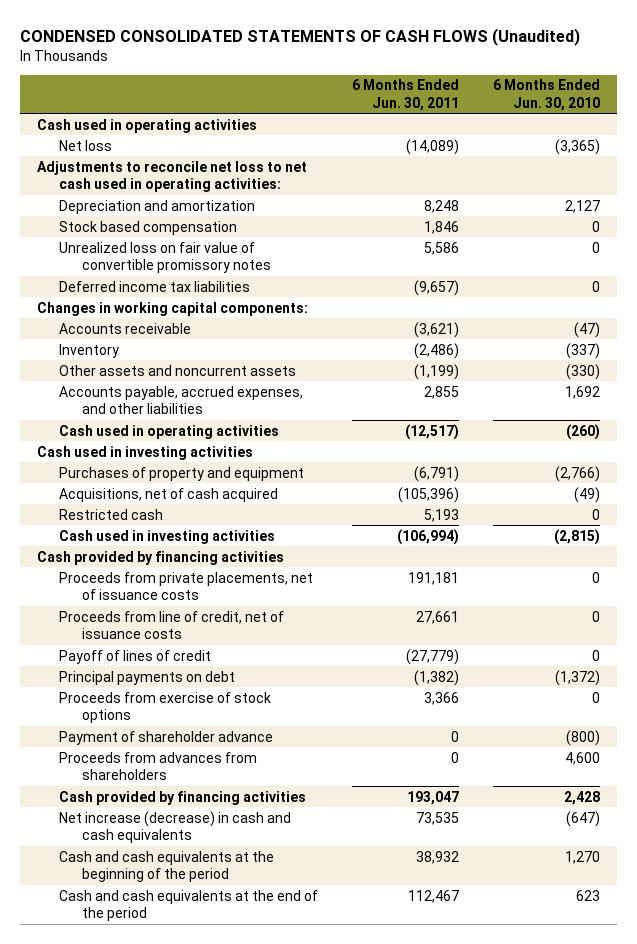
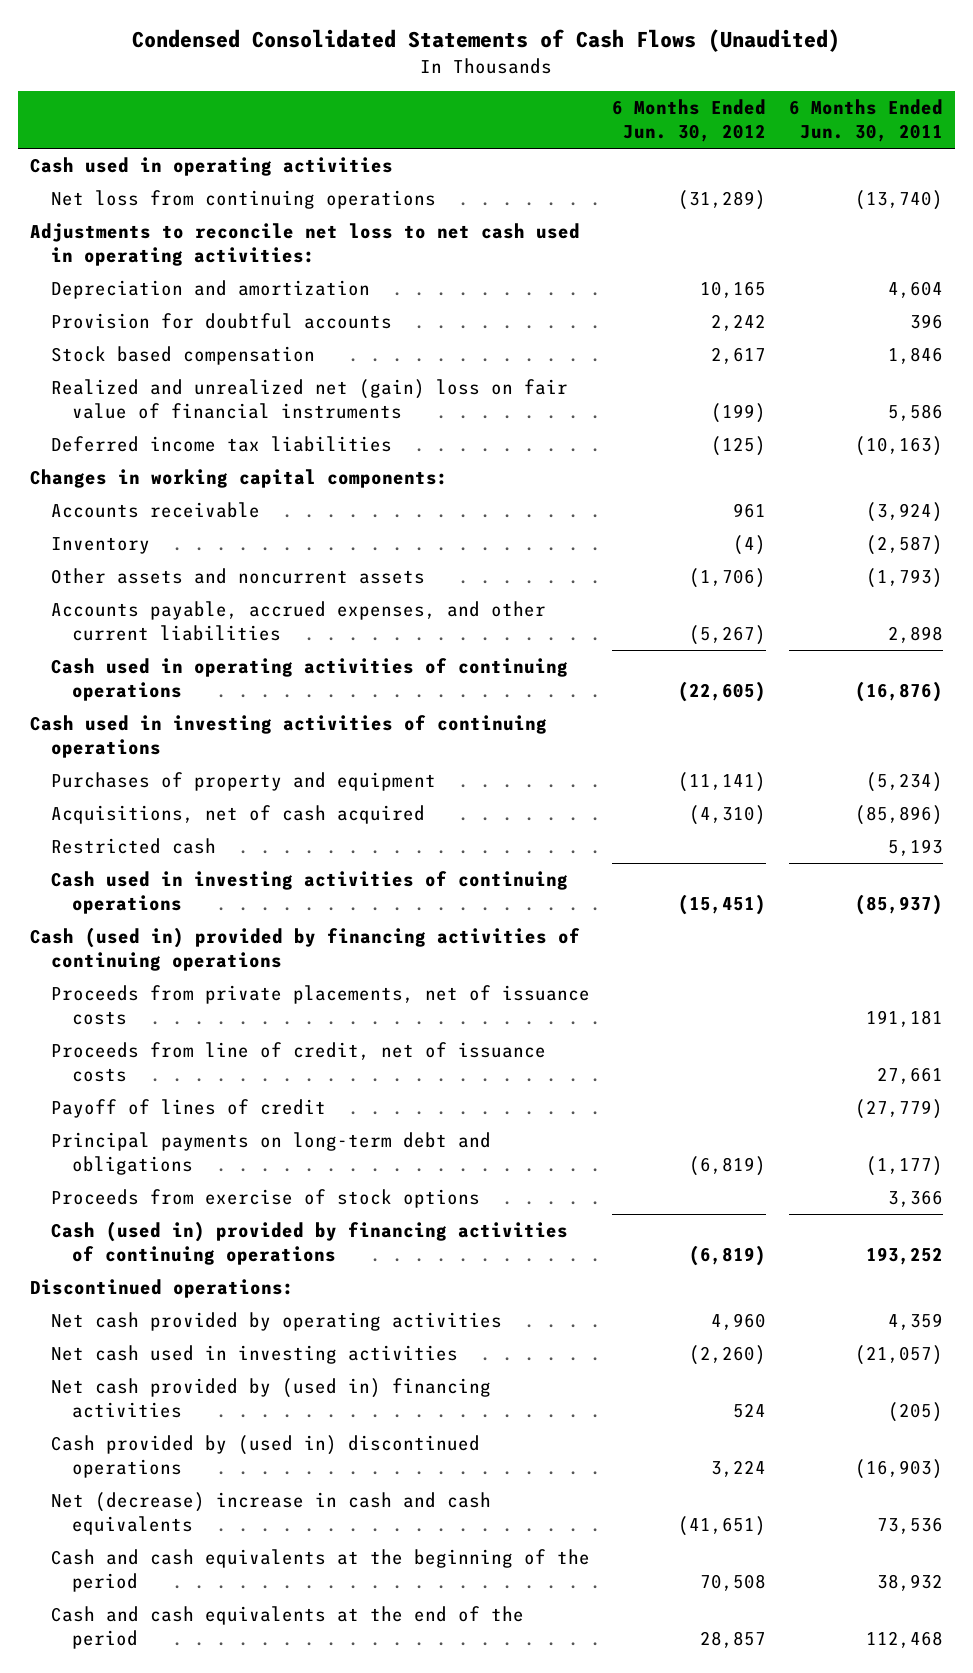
[20,27,581,46] CONDENSED CONSOLIDATED STATEMENTS OF CASH FLOWS (Unaudited) -> [132,29,841,53] Condensed Consolidated Statements of Cash Flows (Unaudited)
[493,79,601,111] 6 Months Ended Jun. 30, 2010 -> none
none -> [612,99,767,143] 6 Months Ended Jun. 30, 2012
[59,139,113,151] Net loss -> [50,190,436,210] Net loss from continuing operations
[406,138,460,155] (14,089) -> [855,190,944,211] (13,740)
[424,199,460,213] 8,248 -> [888,281,944,299] 4,604
none -> [50,313,392,330] Provision for doubtful accounts
[59,241,271,273] Unrealized loss on fair value of convertible promissory notes -> [50,379,568,420] Realized and unrealized net (gain) loss on fair value of financial instruments
[414,279,460,296] (9,657) -> [855,436,944,457] (10,163)
[414,321,460,338] (3,621) -> [866,502,944,523] (3,924)
[414,342,460,359] (2,486) -> [866,535,944,556] (2,587)
[414,363,460,380] (1,199) -> [866,568,944,589] (1,793)
[59,385,304,414] Accounts payable, accrued expenses, and other liabilities -> [50,601,546,642] Accounts payable, accrued expenses, and other current liabilities
[424,385,460,399] 2,855 -> [888,626,944,644] 2,898
[59,424,280,439] Cash used in operating activities -> [50,658,568,702] Cash used in operating activities of continuing operations
[405,423,460,440] (12,517) -> [855,681,944,703] (16,876)
[37,445,254,460] Cash used in investing activities -> [29,715,547,759] Cash used in investing activities of continuing operations
[414,465,460,482] (6,791) -> [866,772,944,793] (5,234)
[398,486,460,503] (105,396) -> [855,805,944,826] (85,896)
[59,529,276,544] Cash used in investing activities -> [50,871,568,915] Cash used in investing activities of continuing operations
[397,528,460,545] (106,994) -> [855,894,944,916] (85,937)
[37,550,285,565] Cash provided by financing activities -> [29,927,580,972] Cash (used in) provided by financing activities of continuing operations
[59,670,236,685] Principal payments on debt -> [50,1132,491,1176] Principal payments on long-term debt and obligations
[414,669,460,686] (1,382) -> [866,1156,944,1177] (1,177)
[59,730,274,745] Payment of shareholder advance -> none
[59,751,258,780] Proceeds from advances from shareholders -> none
[59,790,307,805] Cash provided by financing activities -> [50,1221,568,1266] Cash (used in) provided by financing activities of continuing operations
[407,790,460,805] 193,047 -> [866,1247,944,1266] 193,252
none -> [29,1279,294,1299] Discontinued operations:
none -> [50,1312,502,1332] Net cash provided by operating activities
none -> [50,1345,458,1365] Net cash used in investing activities
none -> [50,1378,491,1419] Net cash provided by (used in) financing activities
none -> [50,1435,480,1479] Cash provided by (used in) discontinued operations
[59,810,292,843] Net increase (decrease) in cash and cash equivalents -> [50,1492,491,1536] Net (decrease) increase in cash and cash equivalents
[416,811,460,825] 73,535 -> [877,1517,944,1535] 73,536
[408,889,460,903] 112,467 -> [866,1631,944,1649] 112,468

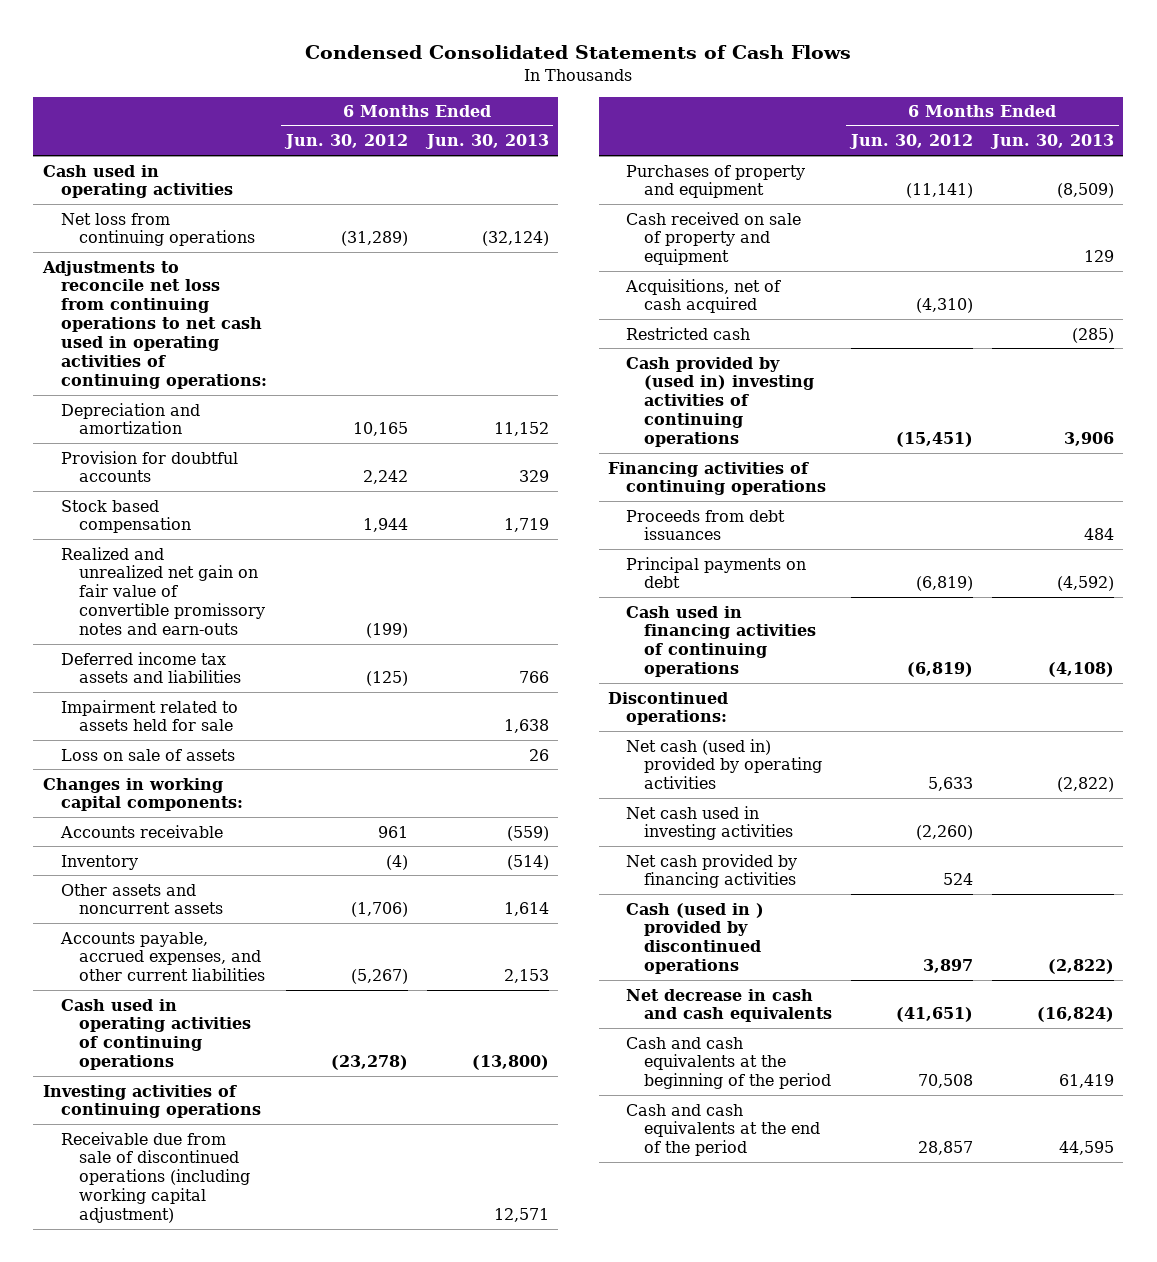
[132,29,841,53] Condensed Consolidated Statements of Cash Flows (Unaudited) -> [305,44,852,59] Condensed Consolidated Statements of Cash Flows
[789,99,944,143] 6 Months Ended Jun. 30, 2011 -> none
none -> [424,134,549,150] Jun. 30, 2013
[29,223,580,267] Adjustments to reconcile net loss to net cash used in operating activities: -> [41,260,267,389] Adjustments to reconcile net loss from continuing operations to net cash used in operating activities of continuing operations:
[711,347,767,365] 2,617 -> [362,518,408,533] 1,944
[50,379,568,420] Realized and unrealized net (gain) loss on fair value of financial instruments -> [60,546,266,636] Realized and unrealized net gain on fair value of convertible promissory notes and earn-outs
[50,436,392,453] Deferred income tax liabilities -> [60,651,242,684] Deferred income tax assets and liabilities
none -> [60,699,238,732] Impairment related to assets held for sale
none -> [60,748,235,761] Loss on sale of assets
[678,681,767,703] (22,605) -> [330,1055,408,1071] (23,278)
[29,715,547,759] Cash used in investing activities of continuing operations -> [42,1084,261,1119] Investing activities of continuing operations
none -> [60,1131,251,1224] Receivable due from sale of discontinued operations (including working capital adjustment)
none -> [626,211,802,266] Cash received on sale of property and equipment
[50,985,590,1026] Proceeds from private placements, net of issuance costs -> none
[50,1042,546,1083] Proceeds from line of credit, net of issuance costs -> none
[50,1099,326,1119] Payoff of lines of credit -> none
[50,1189,480,1209] Proceeds from exercise of stock options -> none
[50,871,568,915] Cash used in investing activities of continuing operations -> [626,356,815,448] Cash provided by (used in) investing activities of continuing operations
[29,927,580,972] Cash (used in) provided by financing activities of continuing operations -> [608,461,827,496] Financing activities of continuing operations
none -> [626,509,786,541] Proceeds from debt issuances
[50,1132,491,1176] Principal payments on long-term debt and obligations -> [626,556,807,589] Principal payments on debt
[50,1221,568,1266] Cash (used in) provided by financing activities of continuing operations -> [626,605,817,678] Cash used in financing activities of continuing operations
[50,1312,502,1332] Net cash provided by operating activities -> [626,738,823,790] Net cash (used in) provided by operating activities
[711,1313,767,1331] 4,960 -> [928,777,974,792] 5,633
[50,1378,491,1419] Net cash provided by (used in) financing activities -> [626,853,798,889] Net cash provided by financing activities
[50,1435,480,1479] Cash provided by (used in) discontinued operations -> [626,902,765,975] Cash (used in ) provided by discontinued operations
[711,1460,767,1478] 3,224 -> [923,959,974,974] 3,897
[50,1492,491,1536] Net (decrease) increase in cash and cash equivalents -> [626,988,833,1023] Net decrease in cash and cash equivalents

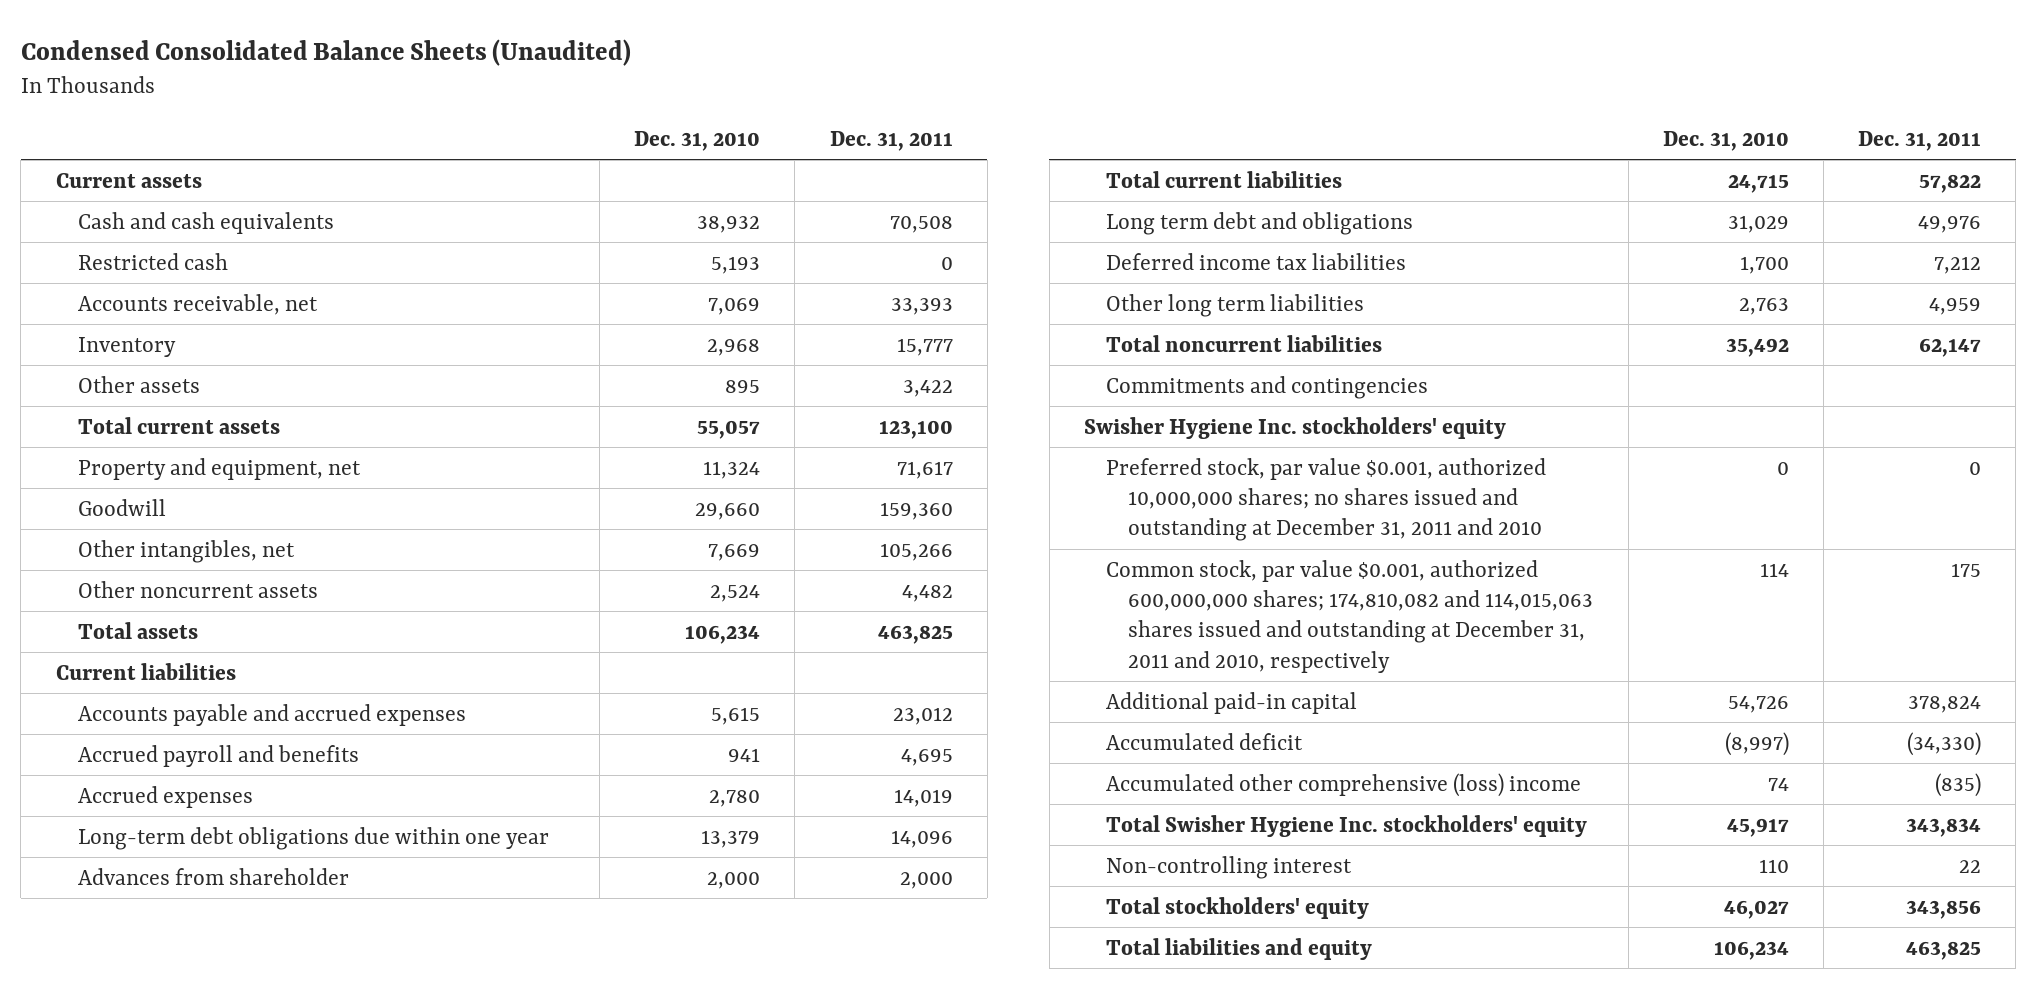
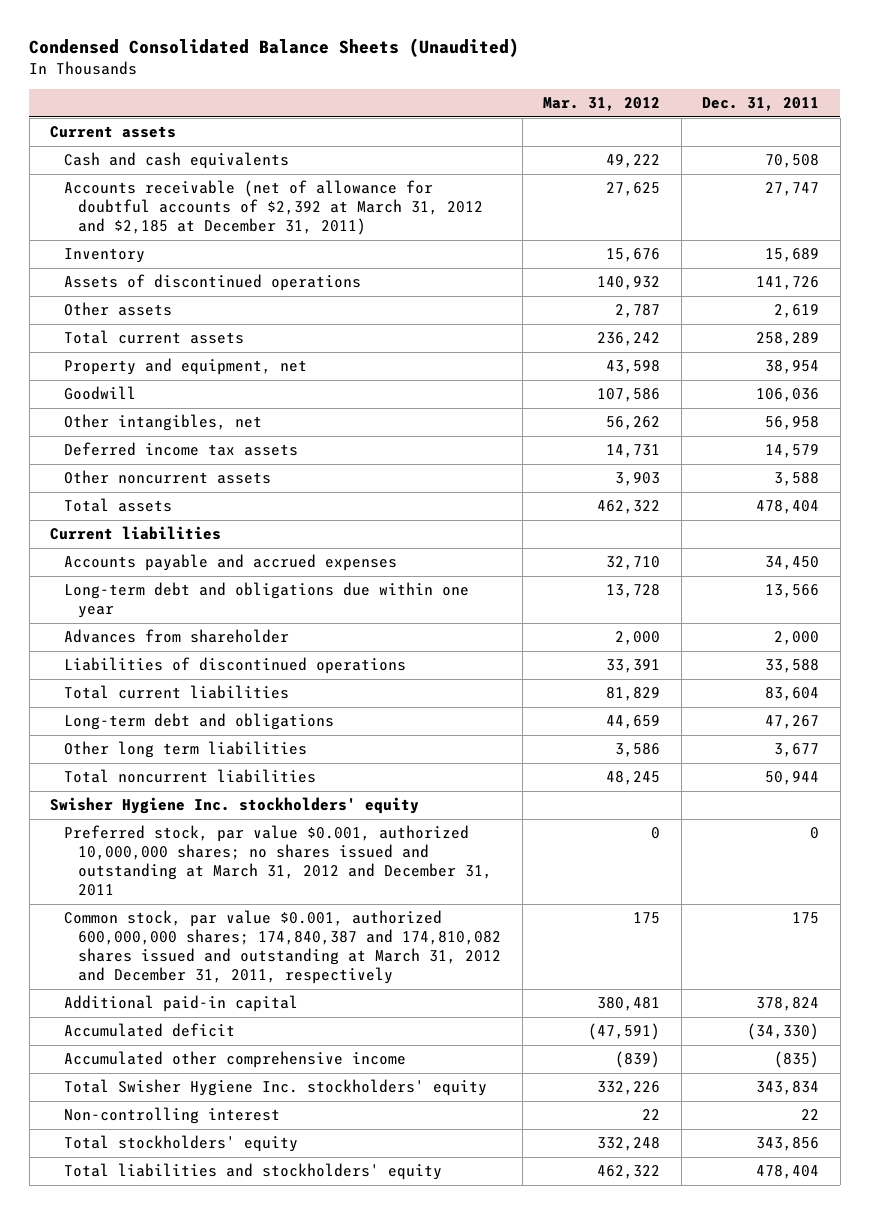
[634,130,761,151] Dec. 31, 2010 -> none
none -> [543,97,661,112] Mar. 31, 2012
[77,252,228,270] Restricted cash -> none
[77,293,318,315] Accounts receivable, net -> none
none -> [64,180,484,236] Accounts receivable (net of allowance for doubtful accounts of $2,392 at March 31, 2012 and $2,185 at December 31, 2011)
[896,337,953,356] 15,777 -> [765,248,820,263] 15,689
none -> [64,274,362,292] Assets of discontinued operations
[902,379,953,397] 3,422 -> [774,304,820,319] 2,619
[878,419,953,439] 123,100 -> [756,332,820,347] 258,289
[896,460,953,479] 71,617 -> [765,360,820,375] 38,954
[879,501,953,520] 159,360 -> [756,388,820,403] 106,036
[879,542,953,561] 105,266 -> [765,416,820,431] 56,958
none -> [64,442,299,457] Deferred income tax assets
[901,584,953,602] 4,482 -> [774,472,820,487] 3,588
[877,624,953,644] 463,825 -> [756,500,820,515] 478,404
[77,744,359,767] Accrued payroll and benefits -> none
[77,785,253,808] Accrued expenses -> none
[892,706,953,725] 23,012 -> [765,556,820,571] 34,450
[77,826,549,850] Long-term debt obligations due within one year -> [64,582,470,619] Long-term debt and obligations due within one year
[890,829,953,848] 14,096 -> [765,584,820,599] 13,566
[1106,252,1407,270] Deferred income tax liabilities -> none
[1106,375,1429,399] Commitments and contingencies -> none
none -> [64,657,407,675] Liabilities of discontinued operations
[1919,173,1982,193] 57,822 -> [765,687,820,702] 83,604
[1106,211,1414,235] Long term debt and obligations -> [64,713,335,731] Long-term debt and obligations
[1918,215,1982,233] 49,976 -> [765,715,820,730] 47,267
[1929,297,1982,315] 4,959 -> [774,743,820,758] 3,677
[1919,337,1982,357] 62,147 -> [765,771,820,786] 50,944
[1106,457,1547,542] Preferred stock, par value $0.001, authorized 10,000,000 shares; no shares issued and outstanding at December 31, 2011 and 2010 -> [64,825,493,897] Preferred stock, par value $0.001, authorized 10,000,000 shares; no shares issued and outstanding at March 31, 2012 and December 31, 2011
[1106,559,1594,673] Common stock, par value $0.001, authorized 600,000,000 shares; 174,810,082 and 114,015,063 shares issued and outstanding at December 31, 2011 and 2010, respectively -> [64,910,502,985] Common stock, par value $0.001, authorized 600,000,000 shares; 174,840,387 and 174,810,082 shares issued and outstanding at March 31, 2012 and December 31, 2011, respectively
[1106,772,1582,797] Accumulated other comprehensive (loss) income -> [64,1051,407,1069] Accumulated other comprehensive income
[1106,937,1373,960] Total liabilities and equity -> [64,1163,443,1181] Total liabilities and stockholders' equity
[1906,940,1982,960] 463,825 -> [756,1165,820,1180] 478,404

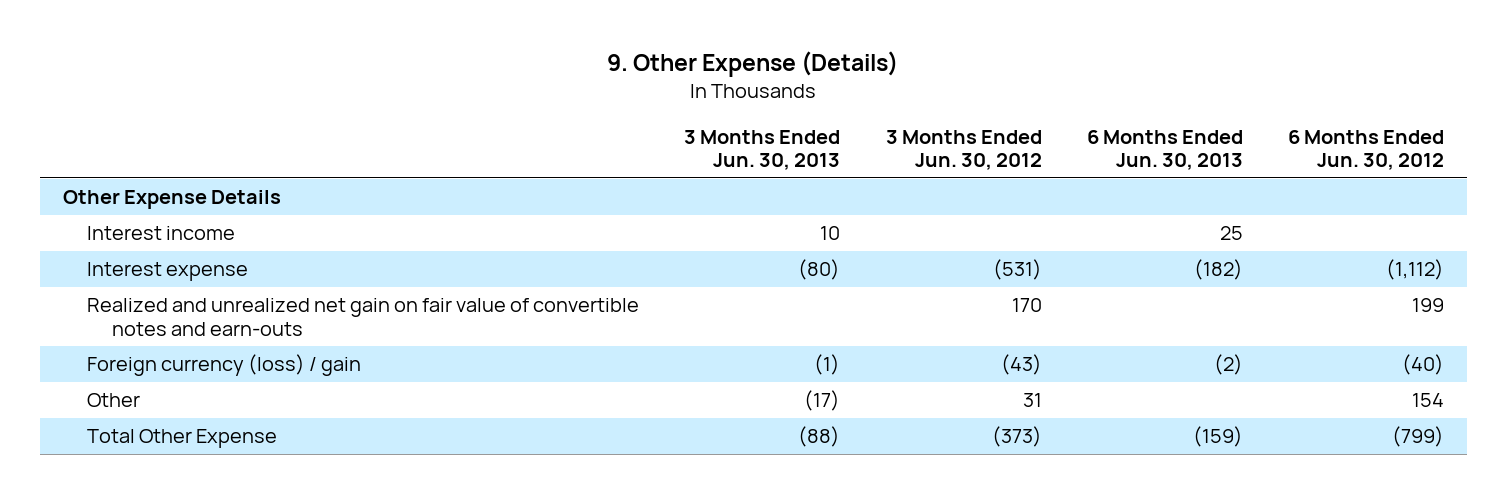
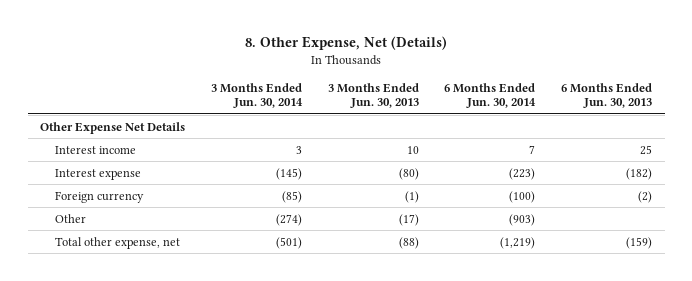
[607,51,899,78] 9. Other Expense (Details) -> [245,35,448,50] 8. Other Expense, Net (Details)
[885,129,1042,171] 3 Months Ended Jun. 30, 2012 -> none
[1287,129,1444,171] 6 Months Ended Jun. 30, 2012 -> none
none -> [211,82,304,109] 3 Months Ended Jun. 30, 2014
none -> [444,82,537,109] 6 Months Ended Jun. 30, 2014
[62,190,281,210] Other Expense Details -> [40,121,186,134] Other Expense Net Details
[87,298,640,336] Realized and unrealized net gain on fair value of convertible notes and earn-outs -> none
[87,354,362,377] Foreign currency (loss) / gain -> [55,190,145,203] Foreign currency
[87,429,278,449] Total Other Expense -> [55,236,181,249] Total other expense, net

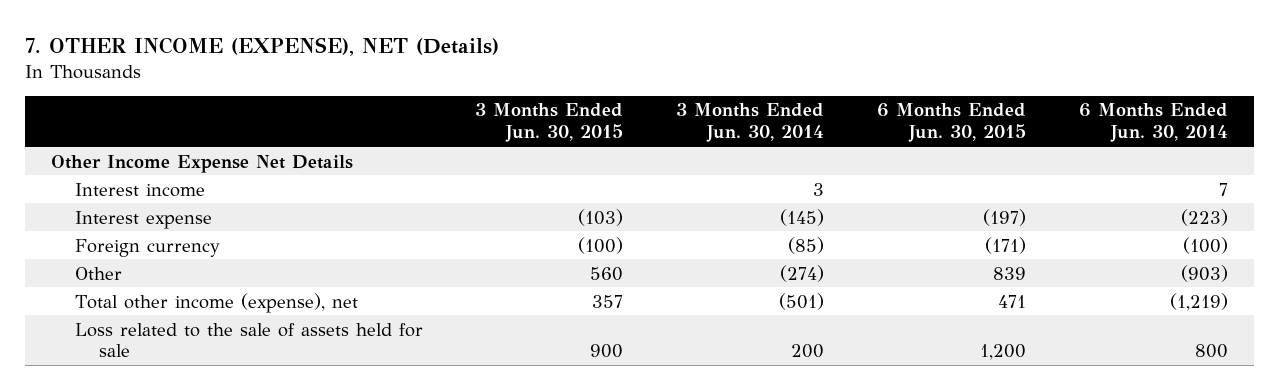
[245,35,448,50] 8. Other Expense, Net (Details) -> [24,36,499,56] 7. OTHER INCOME (EXPENSE), NET (Details)
[327,82,419,109] 3 Months Ended Jun. 30, 2013 -> none
[561,82,653,109] 6 Months Ended Jun. 30, 2013 -> none
none -> [475,103,624,143] 3 Months Ended Jun. 30, 2015
none -> [876,103,1026,143] 6 Months Ended Jun. 30, 2015
[40,121,186,134] Other Expense Net Details -> [50,154,353,173] Other Income Expense Net Details
[55,236,181,249] Total other expense, net -> [74,292,358,313] Total other income (expense), net
none -> [74,322,423,358] Loss related to the sale of assets held for sale

